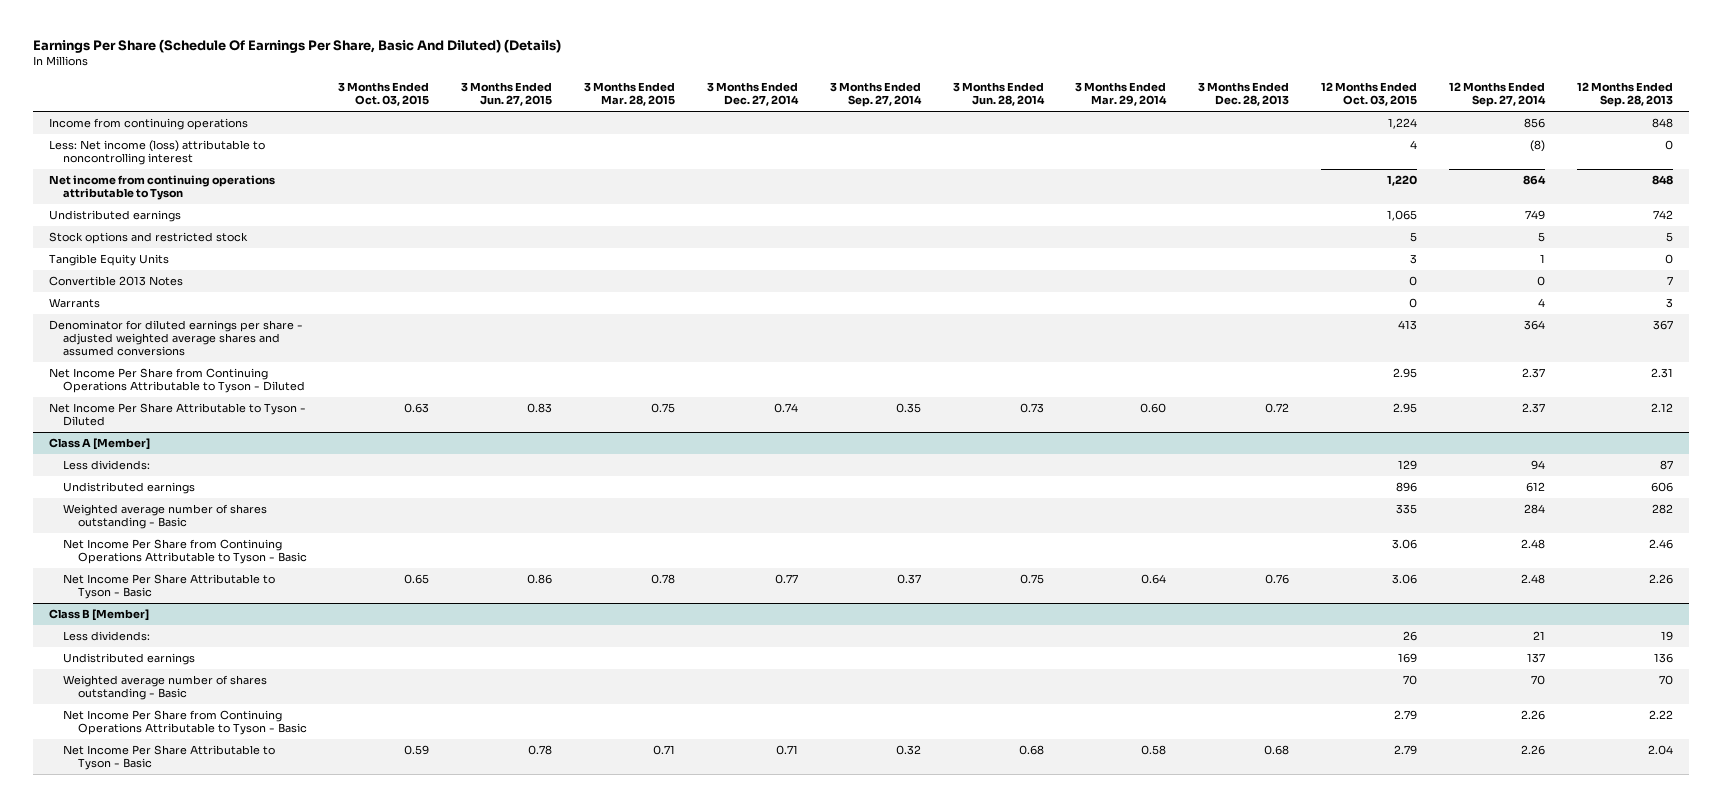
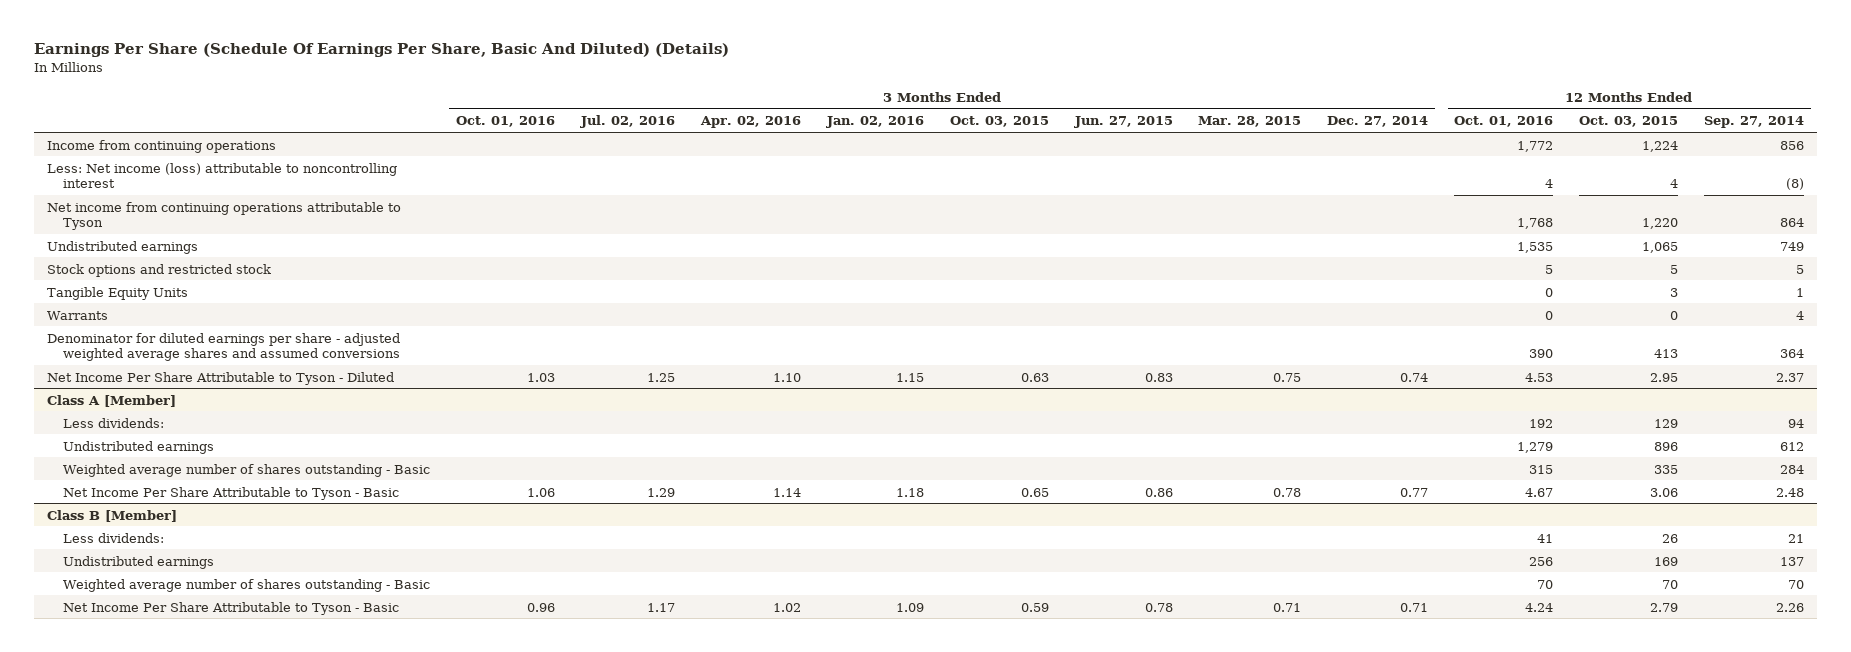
[829,82,922,108] 3 Months Ended Sep. 27, 2014 -> none
[952,82,1045,107] 3 Months Ended Jun. 28, 2014 -> none
[1075,82,1168,107] 3 Months Ended Mar. 29, 2014 -> none
[1198,82,1290,107] 3 Months Ended Dec. 28, 2013 -> none
[1576,82,1673,108] 12 Months Ended Sep. 28, 2013 -> none
none -> [455,116,555,128] Oct. 01, 2016
none -> [579,115,675,129] Jul. 02, 2016
none -> [699,116,801,129] Apr. 02, 2016
none -> [825,116,924,129] Jan. 02, 2016
none -> [1454,116,1554,128] Oct. 01, 2016
[48,275,183,286] Convertible 2013 Notes -> none
[48,367,306,393] Net Income Per Share from Continuing Operations Attributable to Tyson - Diluted -> none
[63,538,307,564] Net Income Per Share from Continuing Operations Attributable to Tyson - Basic -> none
[63,709,307,735] Net Income Per Share from Continuing Operations Attributable to Tyson - Basic -> none

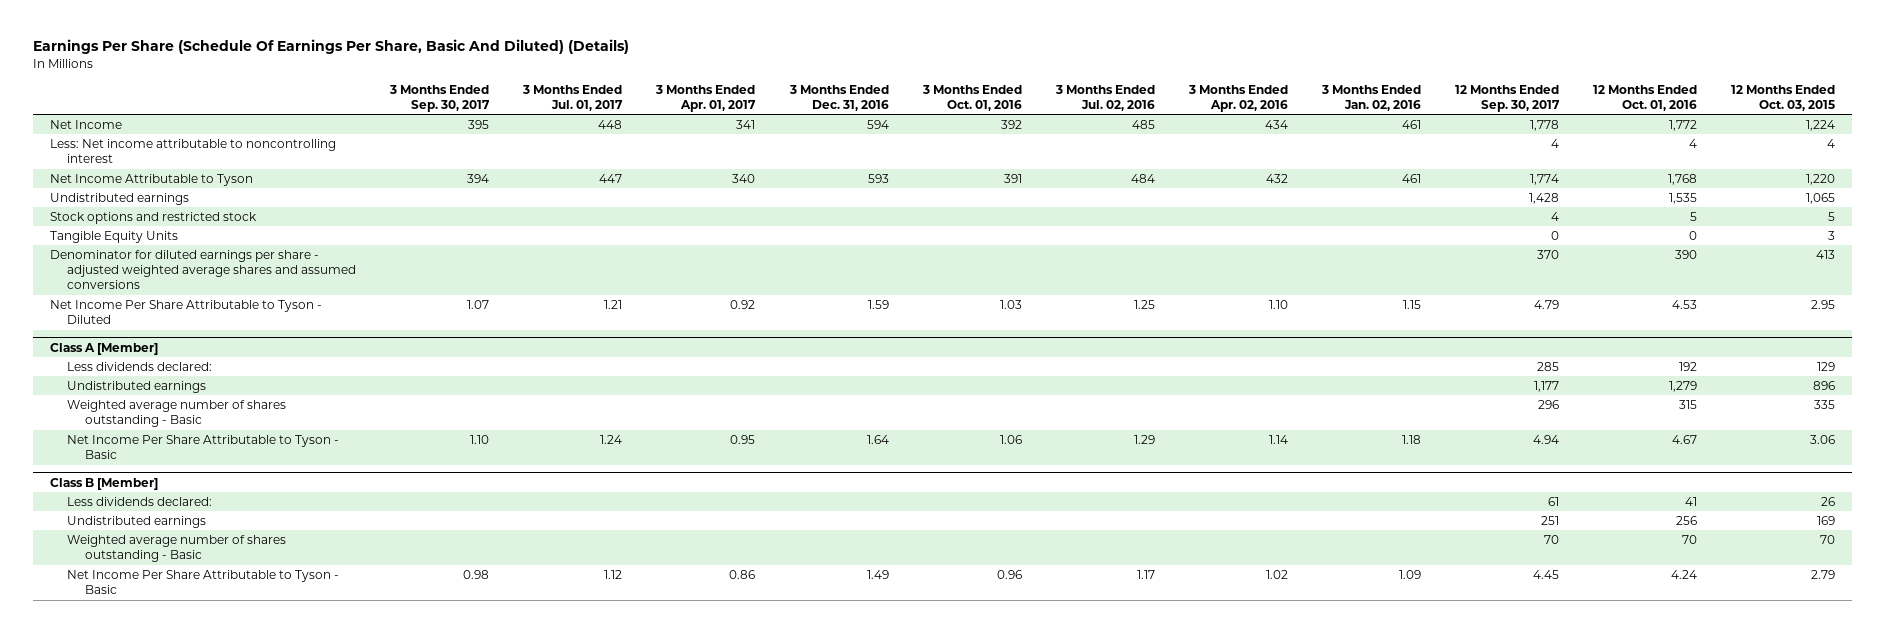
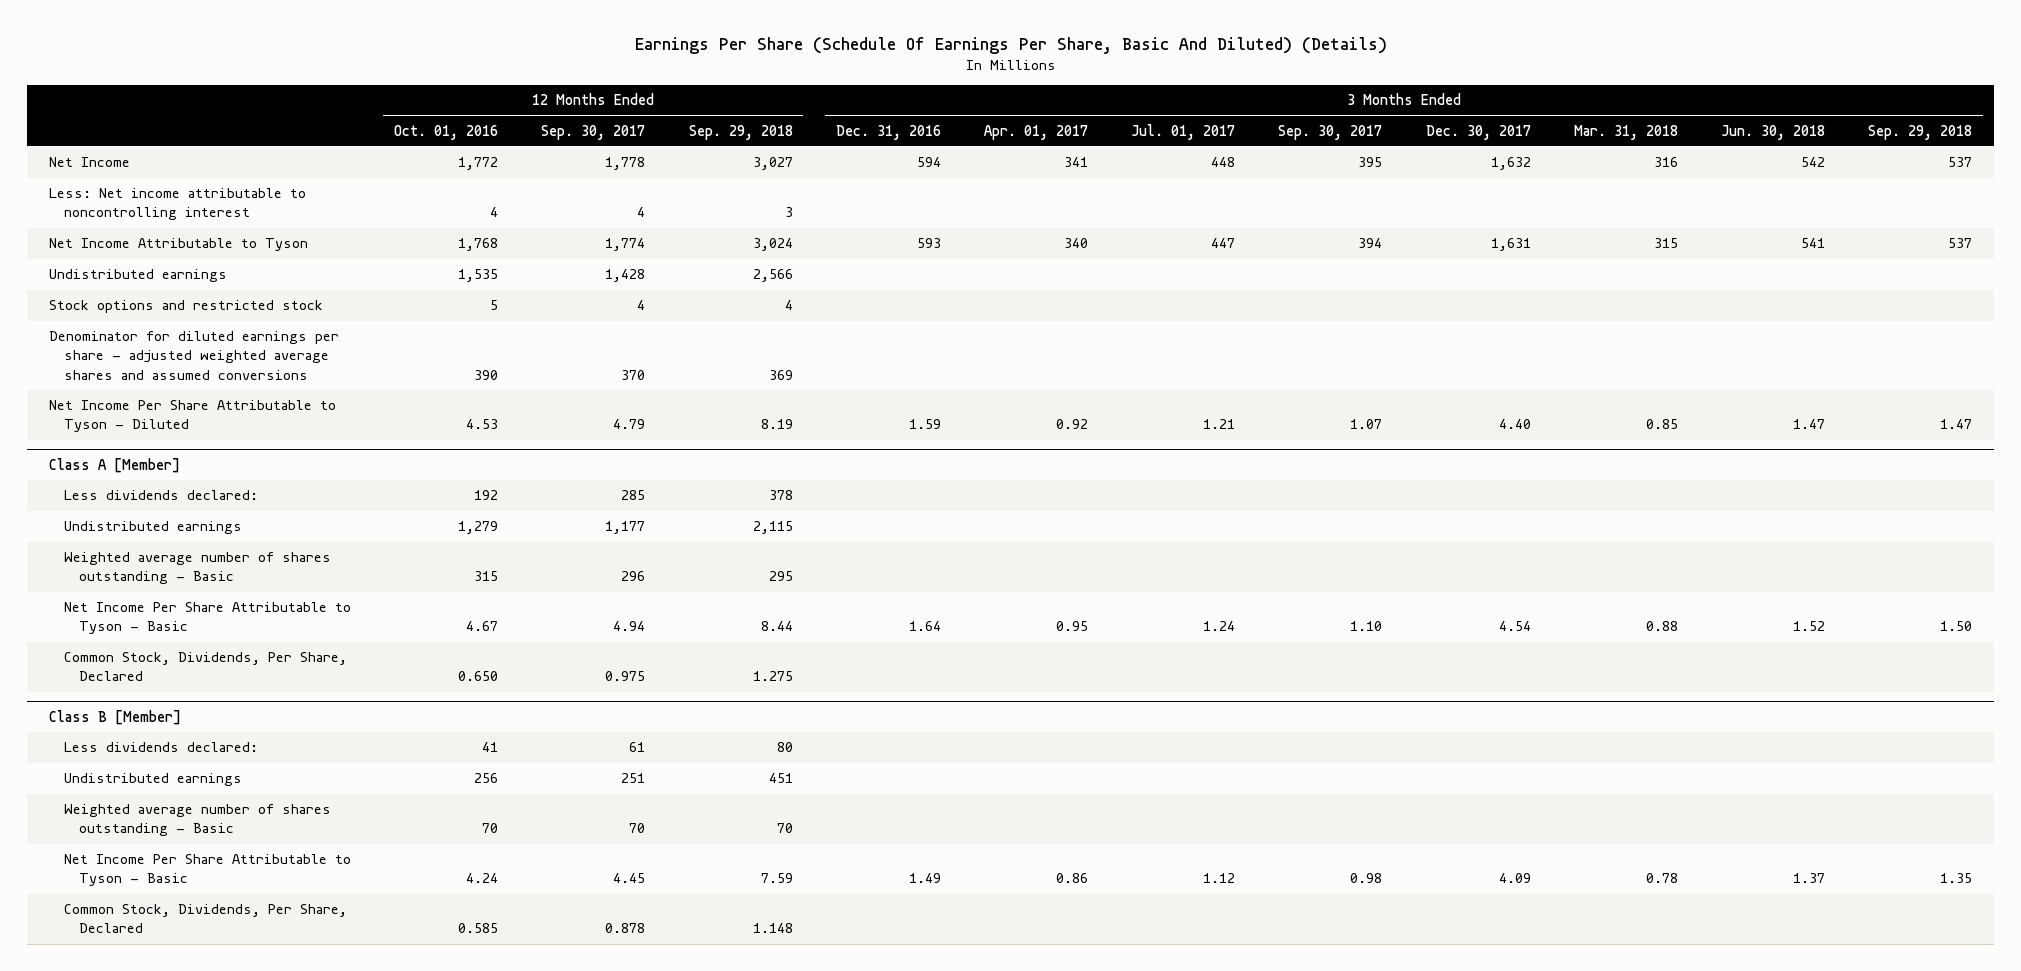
[921,84,1022,112] 3 Months Ended Oct. 01, 2016 -> none
[1054,84,1155,112] 3 Months Ended Jul. 02, 2016 -> none
[1187,84,1288,113] 3 Months Ended Apr. 02, 2016 -> none
[1320,84,1421,112] 3 Months Ended Jan. 02, 2016 -> none
[1730,84,1835,112] 12 Months Ended Oct. 03, 2015 -> none
none -> [688,124,793,140] Sep. 29, 2018
none -> [1425,124,1531,140] Dec. 30, 2017
none -> [1573,124,1678,140] Mar. 31, 2018
none -> [1721,124,1826,140] Jun. 30, 2018
none -> [1868,124,1973,140] Sep. 29, 2018
[49,230,178,243] Tangible Equity Units -> none
none -> [63,652,347,682] Common Stock, Dividends, Per Share, Declared
none -> [63,904,347,934] Common Stock, Dividends, Per Share, Declared

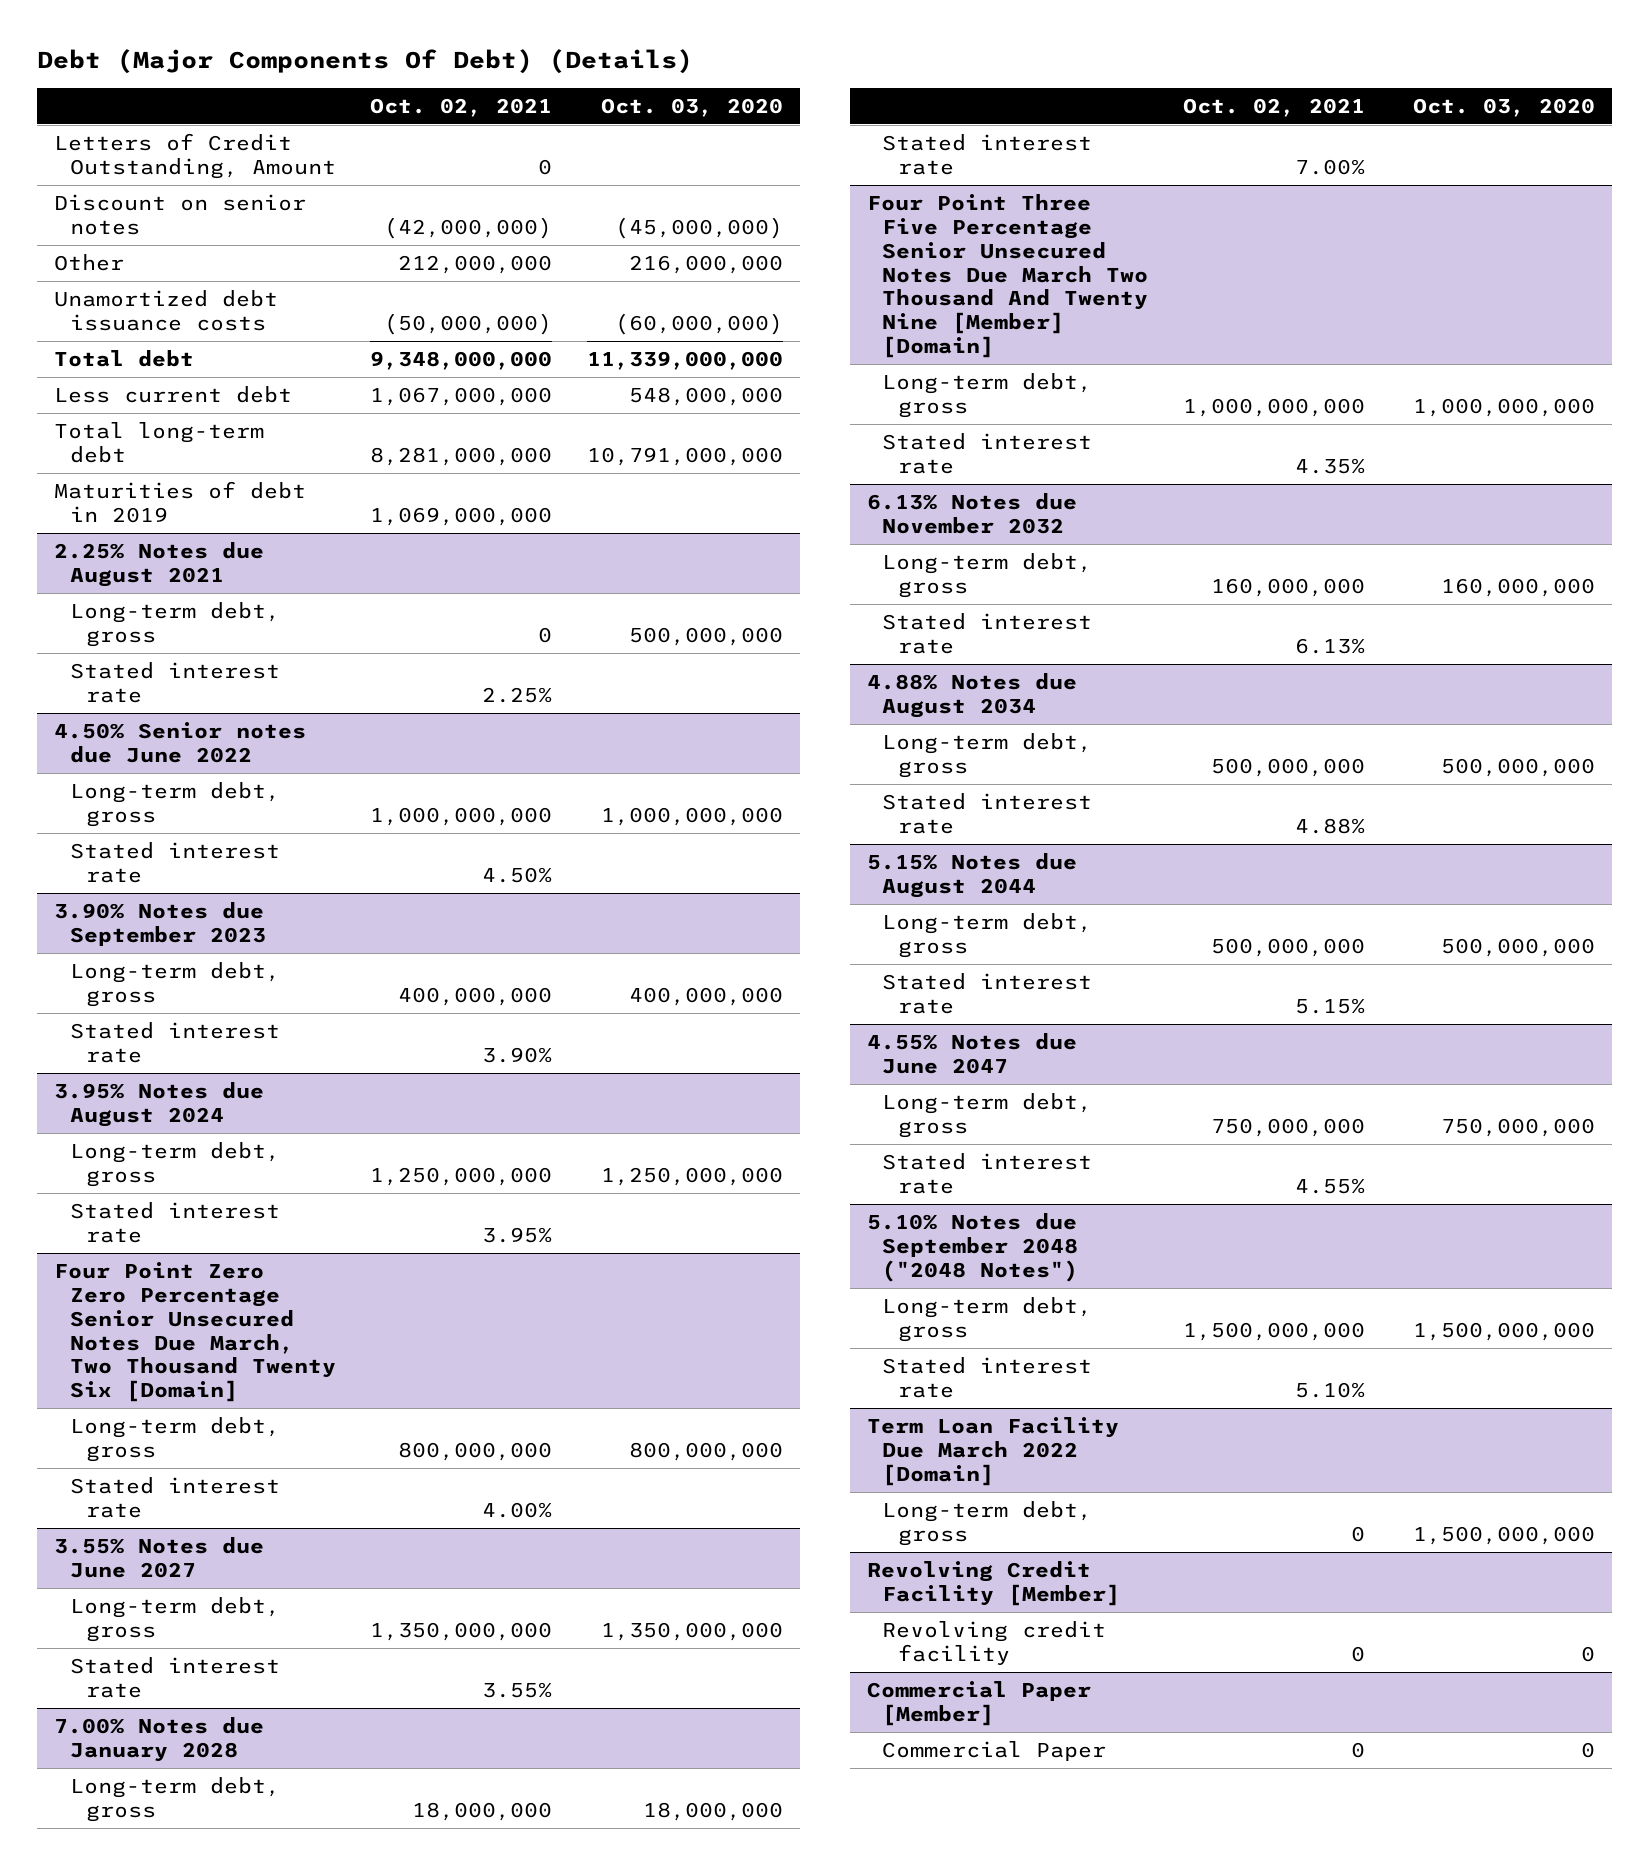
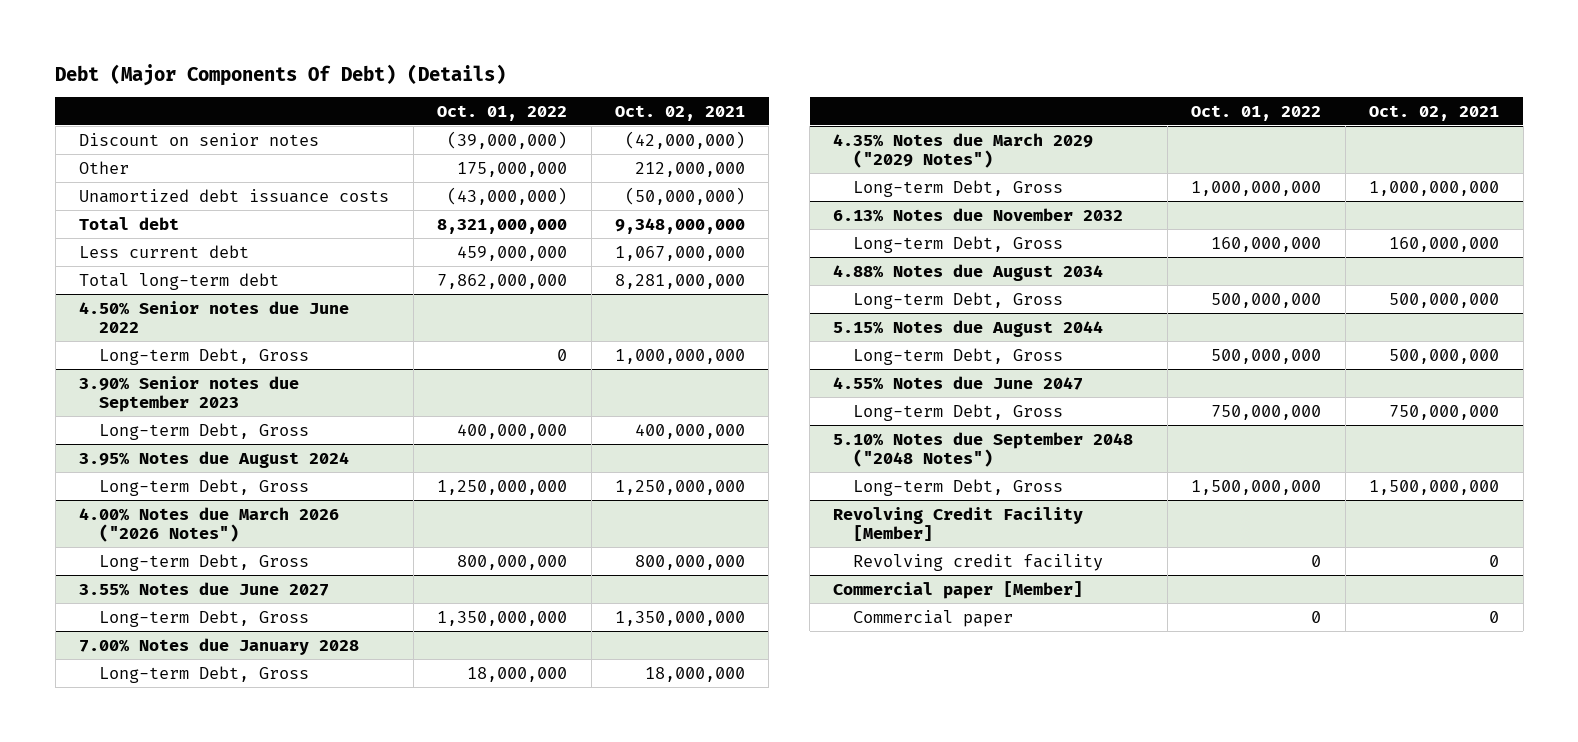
[600,97,783,117] Oct. 03, 2020 -> none
none -> [437,104,568,121] Oct. 01, 2022
[54,132,336,179] Letters of Credit Outstanding, Amount -> none
[54,480,307,523] Maturities of debt in 2019 -> none
[54,541,265,587] 2.25% Notes due August 2021 -> none
[69,601,280,647] Long-term debt, gross -> none
[69,661,280,703] Stated interest rate -> none
[69,841,280,883] Stated interest rate -> none
[69,1021,280,1063] Stated interest rate -> none
[69,781,280,827] Long-term debt, gross -> [98,347,309,365] Long-term Debt, Gross
[54,901,266,946] 3.90% Notes due September 2023 -> [79,375,300,412] 3.90% Senior notes due September 2023
[69,961,280,1007] Long-term debt, gross -> [98,422,309,440] Long-term Debt, Gross
[69,1201,280,1243] Stated interest rate -> none
[69,1476,280,1518] Stated interest rate -> none
[69,1141,280,1187] Long-term debt, gross -> [98,478,309,496] Long-term Debt, Gross
[54,1261,336,1403] Four Point Zero Zero Percentage Senior Unsecured Notes Due March, Two Thousand Twenty Six [Domain] -> [79,506,340,542] 4.00% Notes due March 2026 ("2026 Notes")
[69,1416,280,1462] Long-term debt, gross -> [98,553,309,571] Long-term Debt, Gross
[69,1656,280,1698] Stated interest rate -> none
[69,1596,280,1642] Long-term debt, gross -> [98,609,309,627] Long-term Debt, Gross
[882,133,1093,175] Stated interest rate -> none
[882,432,1093,474] Stated interest rate -> none
[69,1776,280,1822] Long-term debt, gross -> [98,665,309,683] Long-term Debt, Gross
[866,193,1149,359] Four Point Three Five Percentage Senior Unsecured Notes Due March Two Thousand And Twenty Nine [Member] [Domain] -> [833,132,1094,168] 4.35% Notes due March 2029 ("2029 Notes")
[882,372,1093,418] Long-term debt, gross -> [852,179,1063,197] Long-term Debt, Gross
[882,612,1093,654] Stated interest rate -> none
[882,552,1093,598] Long-term debt, gross -> [852,235,1063,253] Long-term Debt, Gross
[882,792,1093,834] Stated interest rate -> none
[882,732,1093,778] Long-term debt, gross -> [852,291,1063,309] Long-term Debt, Gross
[882,972,1093,1014] Stated interest rate -> none
[882,912,1093,958] Long-term debt, gross -> [852,347,1063,365] Long-term Debt, Gross
[882,1152,1093,1194] Stated interest rate -> none
[882,1092,1093,1138] Long-term debt, gross -> [852,403,1063,421] Long-term Debt, Gross
[882,1356,1093,1398] Stated interest rate -> none
[866,1416,1119,1486] Term Loan Facility Due March 2022 [Domain] -> none
[882,1500,1093,1546] Long-term debt, gross -> none
[882,1296,1093,1342] Long-term debt, gross -> [852,478,1063,496] Long-term Debt, Gross
[866,1680,1091,1726] Commercial Paper [Member] -> [833,580,1084,599] Commercial paper [Member]
[882,1740,1107,1761] Commercial Paper -> [852,609,1013,627] Commercial paper

